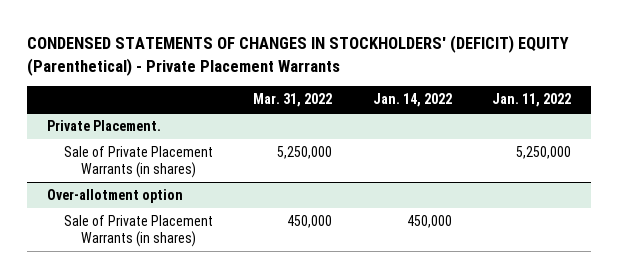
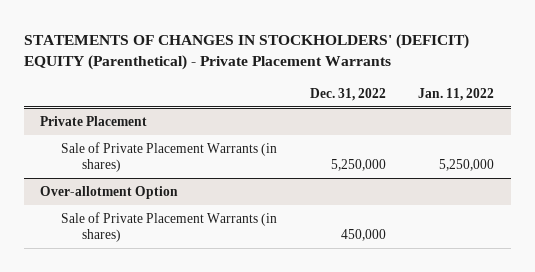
[27,35,570,76] CONDENSED STATEMENTS OF CHANGES IN STOCKHOLDERS' (DEFICIT) EQUITY (Parenthetical) - Private Placement Warrants -> [24,34,470,71] STATEMENTS OF CHANGES IN STOCKHOLDERS' (DEFICIT) EQUITY (Parenthetical) - Private Placement Warrants
[253,93,333,108] Mar. 31, 2022 -> none
[372,93,452,108] Jan. 14, 2022 -> none
none -> [309,87,386,101] Dec. 31, 2022
[47,120,162,132] Private Placement. -> [40,115,148,126] Private Placement
[47,189,184,204] Over-allotment option -> [40,185,179,199] Over-allotment Option

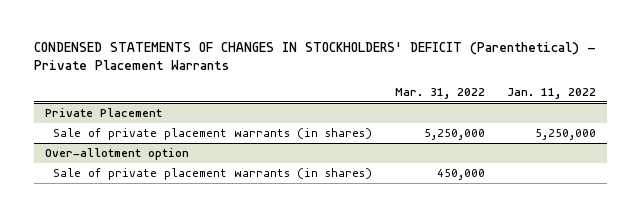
[24,34,470,71] STATEMENTS OF CHANGES IN STOCKHOLDERS' (DEFICIT) EQUITY (Parenthetical) - Private Placement Warrants -> [33,42,596,71] CONDENSED STATEMENTS OF CHANGES IN STOCKHOLDERS' DEFICIT (Parenthetical) - Private Placement Warrants
[309,87,386,101] Dec. 31, 2022 -> none
none -> [394,88,485,100] Mar. 31, 2022
[61,141,278,173] Sale of Private Placement Warrants (in shares) -> [53,127,373,140] Sale of private placement warrants (in shares)
[40,185,179,199] Over-allotment Option -> [44,147,189,160] Over-allotment option
[61,211,278,243] Sale of Private Placement Warrants (in shares) -> [53,167,373,180] Sale of private placement warrants (in shares)

